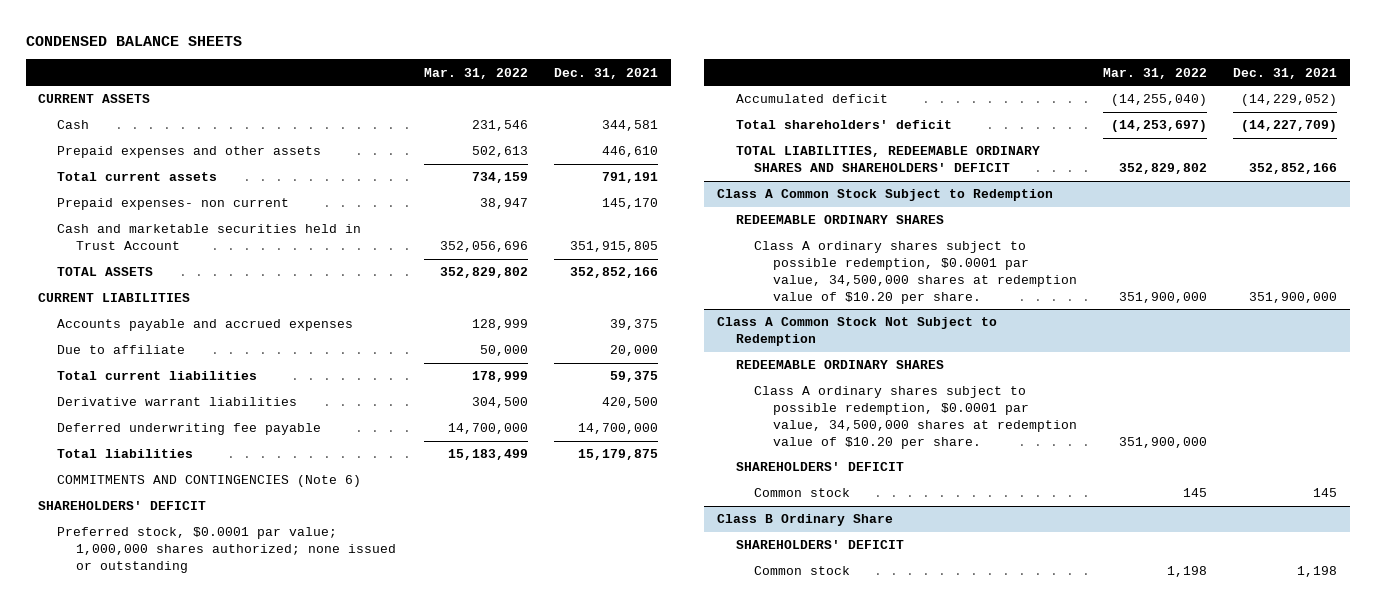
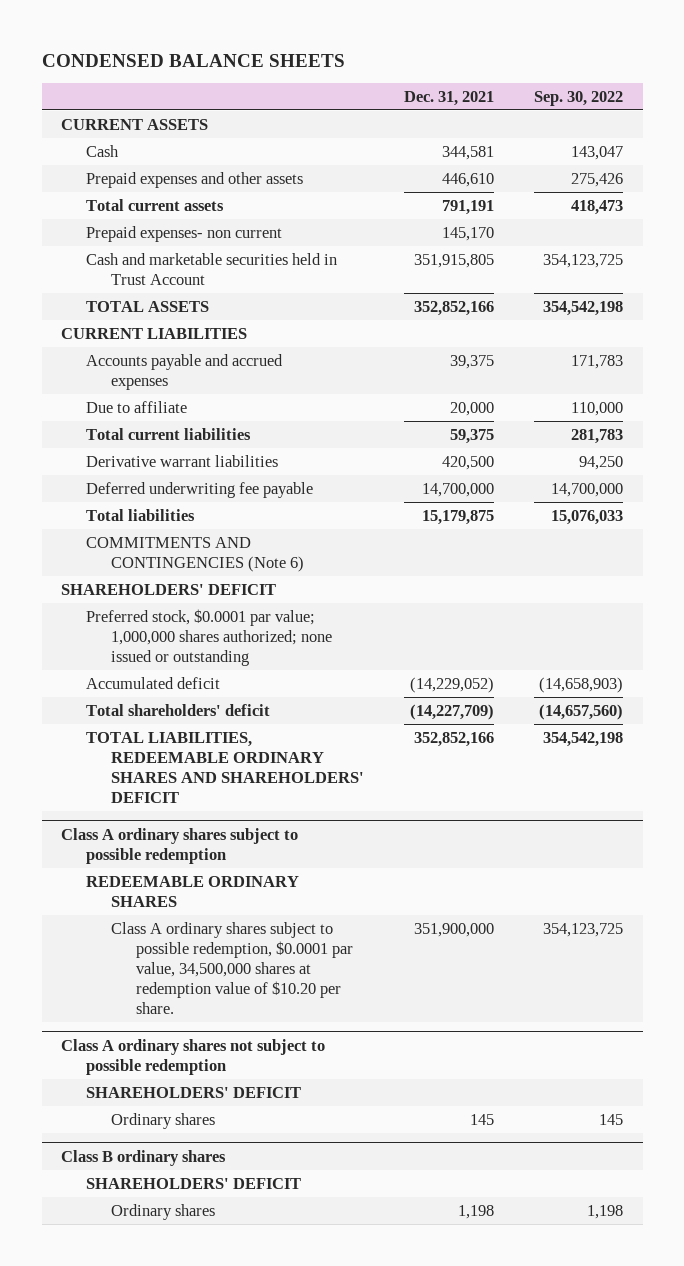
[424,67,529,79] Mar. 31, 2022 -> none
none -> [533,90,623,106] Sep. 30, 2022
[716,189,1053,202] Class A Common Stock Subject to Redemption -> [61,827,299,864] Class A ordinary shares subject to possible redemption
[735,360,944,370] REDEEMABLE ORDINARY SHARES -> none
[754,386,1078,449] Class A ordinary shares subject to possible redemption, $0.0001 par value, 34,500,000 shares at redemption value of $10.20 per share. -> none
[716,317,997,347] Class A Common Stock Not Subject to Redemption -> [61,1038,326,1075] Class A ordinary shares not subject to possible redemption
[754,488,851,498] Common stock -> [111,1112,216,1129] Ordinary shares
[716,514,893,527] Class B Ordinary Share -> [61,1149,227,1166] Class B ordinary shares
[754,566,851,576] Common stock -> [111,1203,216,1220] Ordinary shares

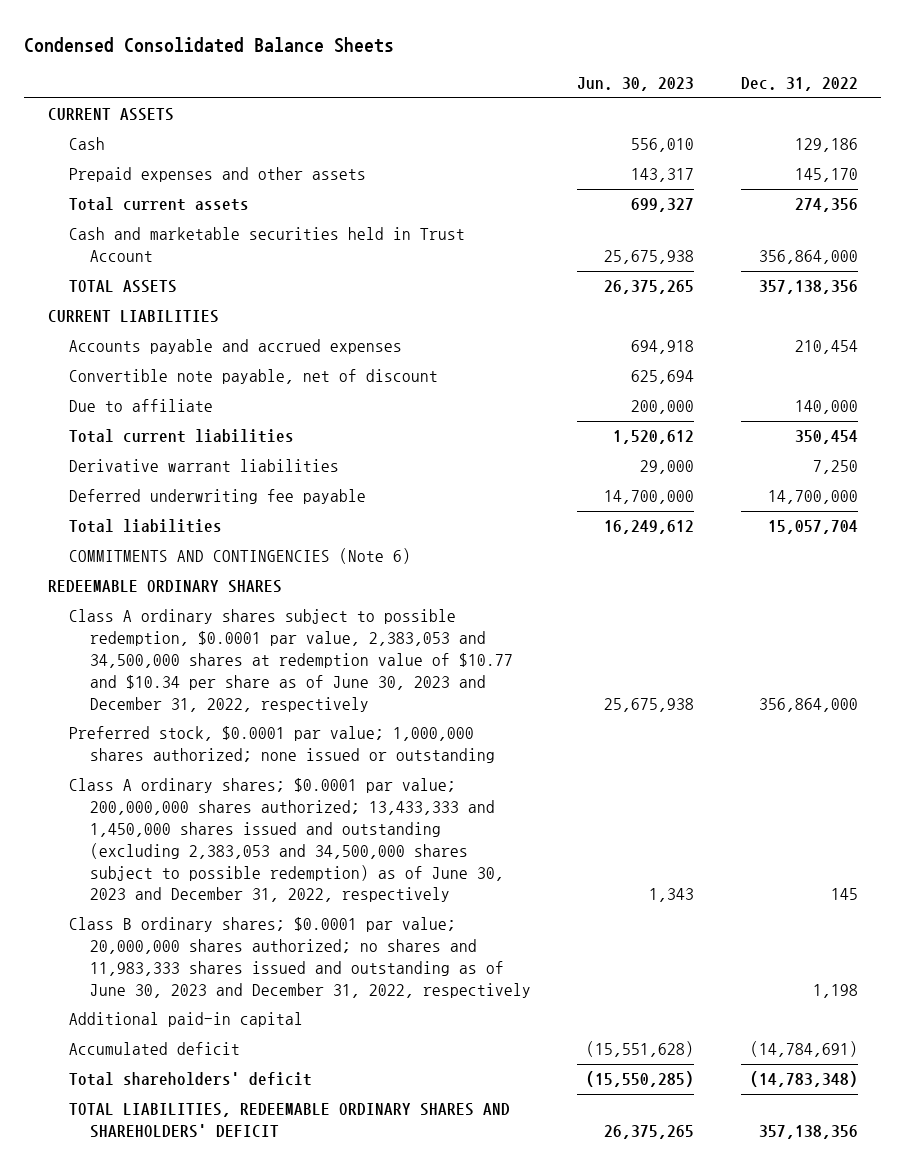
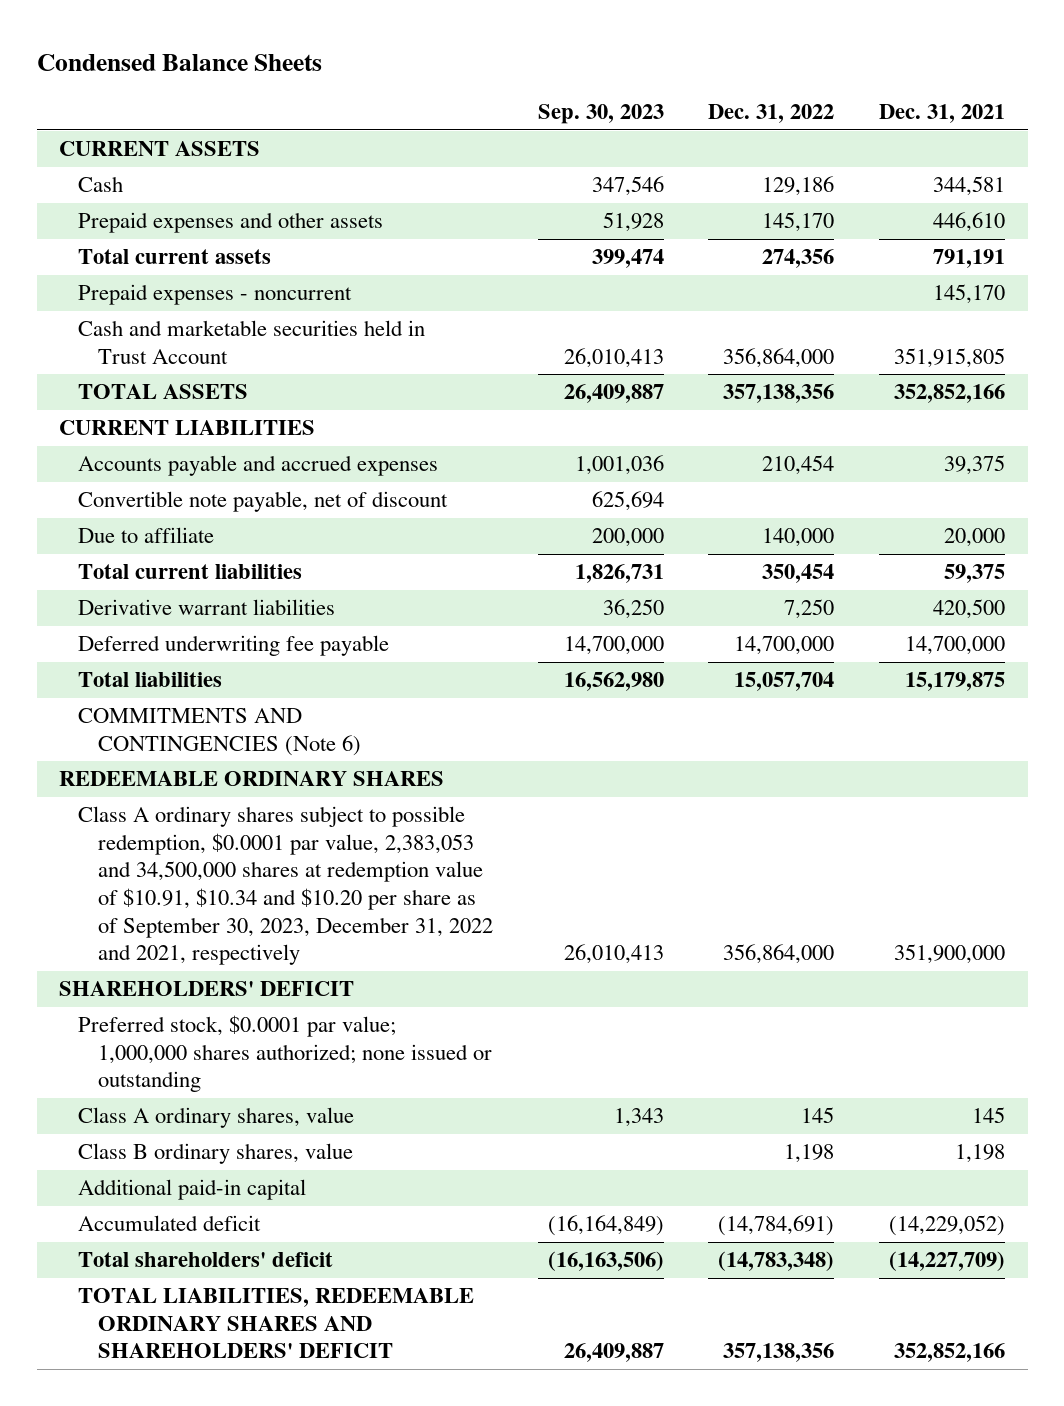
[24,36,395,53] Condensed Consolidated Balance Sheets -> [36,54,322,72] Condensed Balance Sheets
[577,77,695,92] Jun. 30, 2023 -> none
none -> [537,104,664,125] Sep. 30, 2023
none -> [879,104,1006,124] Dec. 31, 2021
none -> [78,284,353,306] Prepaid expenses - noncurrent
[68,609,514,712] Class A ordinary shares subject to possible redemption, $0.0001 par value, 2,383,053 and 34,500,000 shares at redemption value of $10.77 and $10.34 per share as of June 30, 2023 and December 31, 2022, respectively -> [78,806,493,966] Class A ordinary shares subject to possible redemption, $0.0001 par value, 2,383,053 and 34,500,000 shares at redemption value of $10.91, $10.34 and $10.20 per share as of September 30, 2023, December 31, 2022 and 2021, respectively
none -> [59,981,355,997] SHAREHOLDERS' DEFICIT
[68,778,505,903] Class A ordinary shares; $0.0001 par value; 200,000,000 shares authorized; 13,433,333 and 1,450,000 shares issued and outstanding (excluding 2,383,053 and 34,500,000 shares subject to possible redemption) as of June 30, 2023 and December 31, 2022, respectively -> [78,1107,355,1129] Class A ordinary shares, value
[68,917,532,998] Class B ordinary shares; $0.0001 par value; 20,000,000 shares authorized; no shares and 11,983,333 shares issued and outstanding as of June 30, 2023 and December 31, 2022, respectively -> [78,1143,354,1165] Class B ordinary shares, value

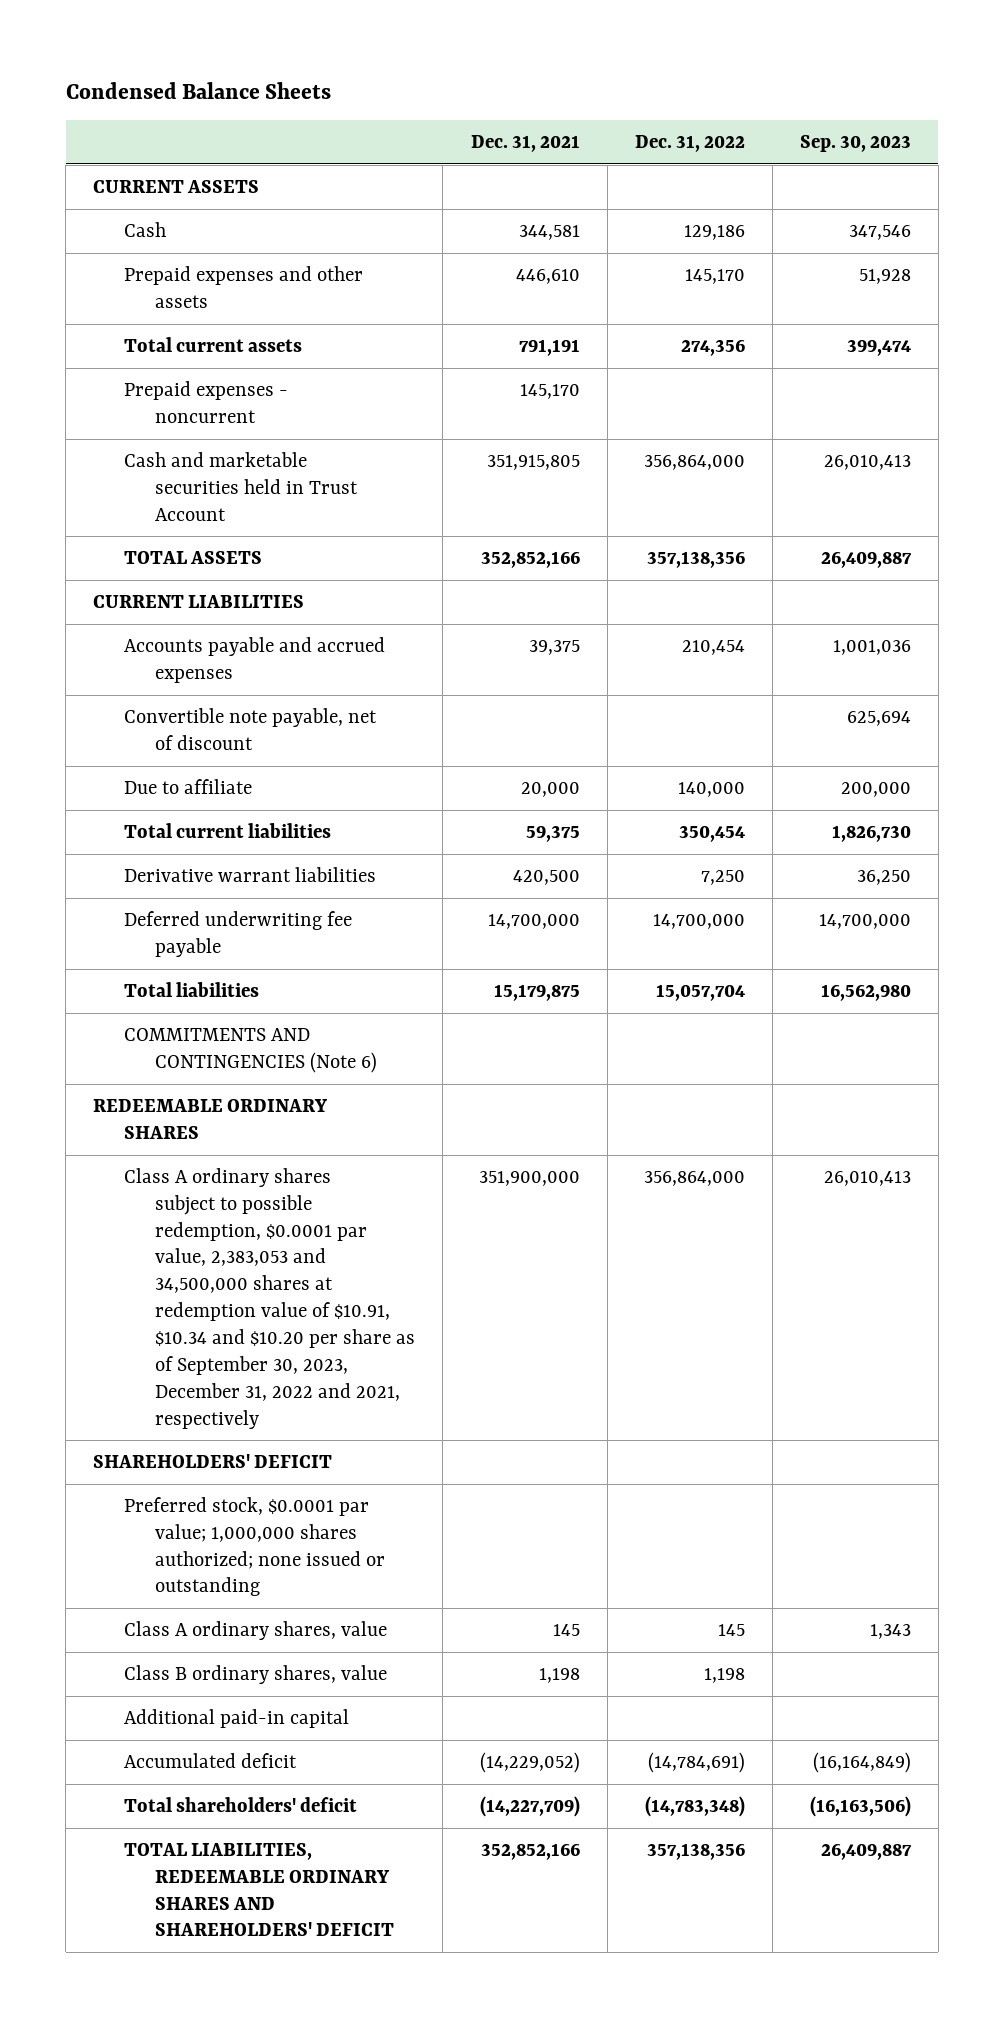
[574,564,664,584] 1,826,731 -> [831,824,911,842] 1,826,730

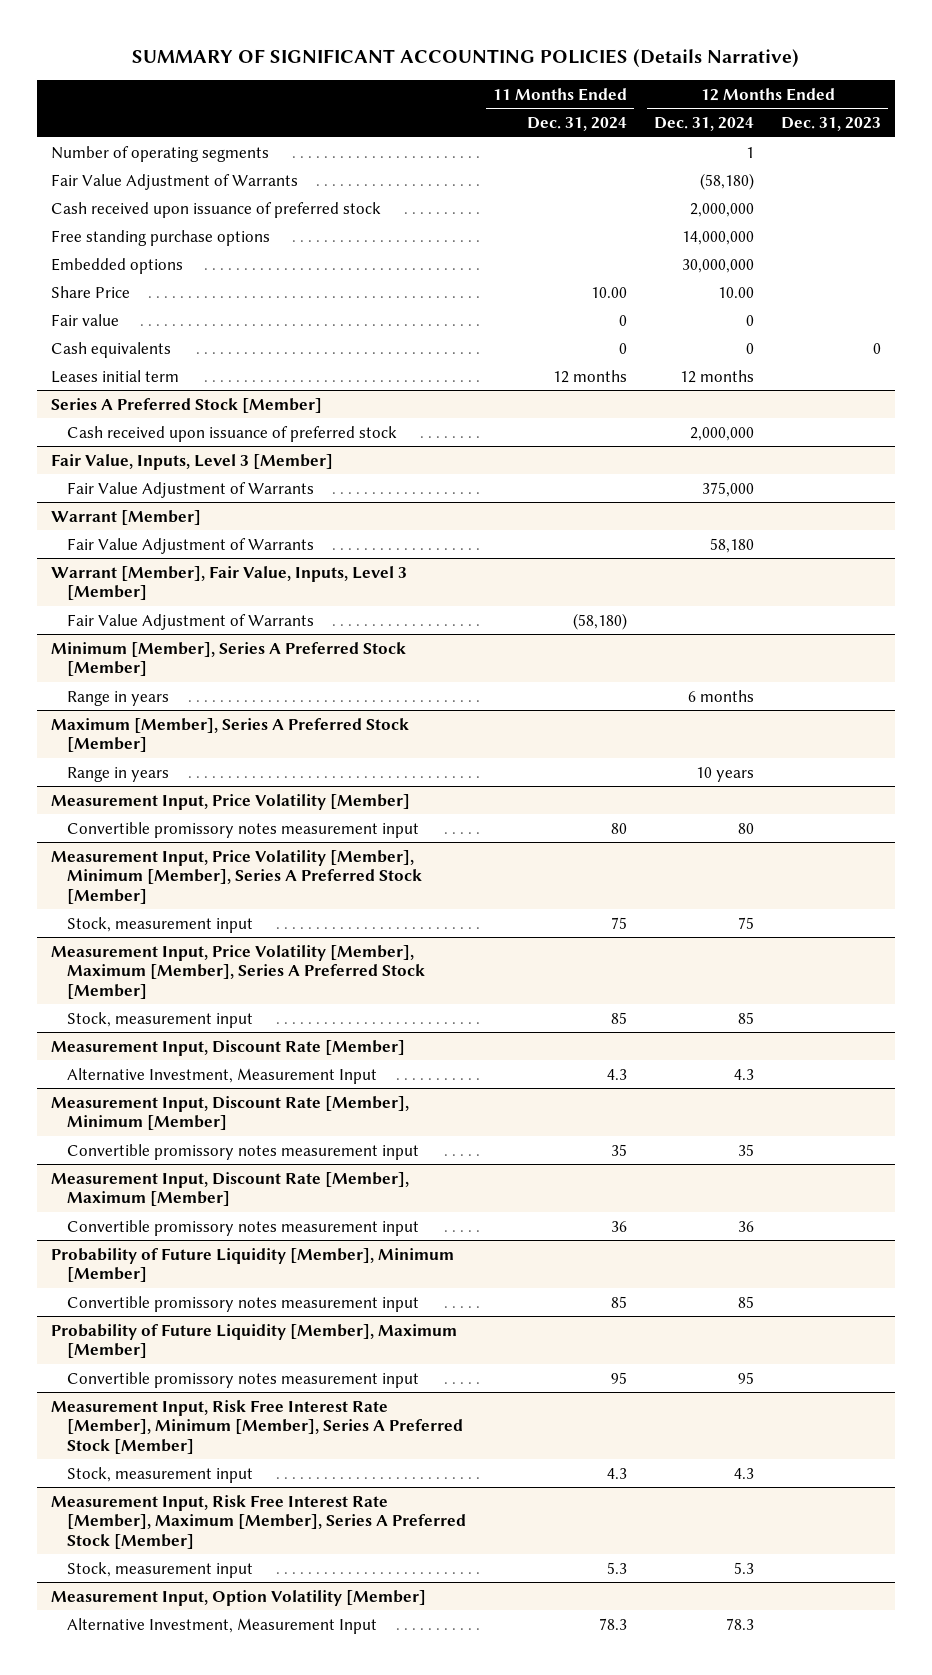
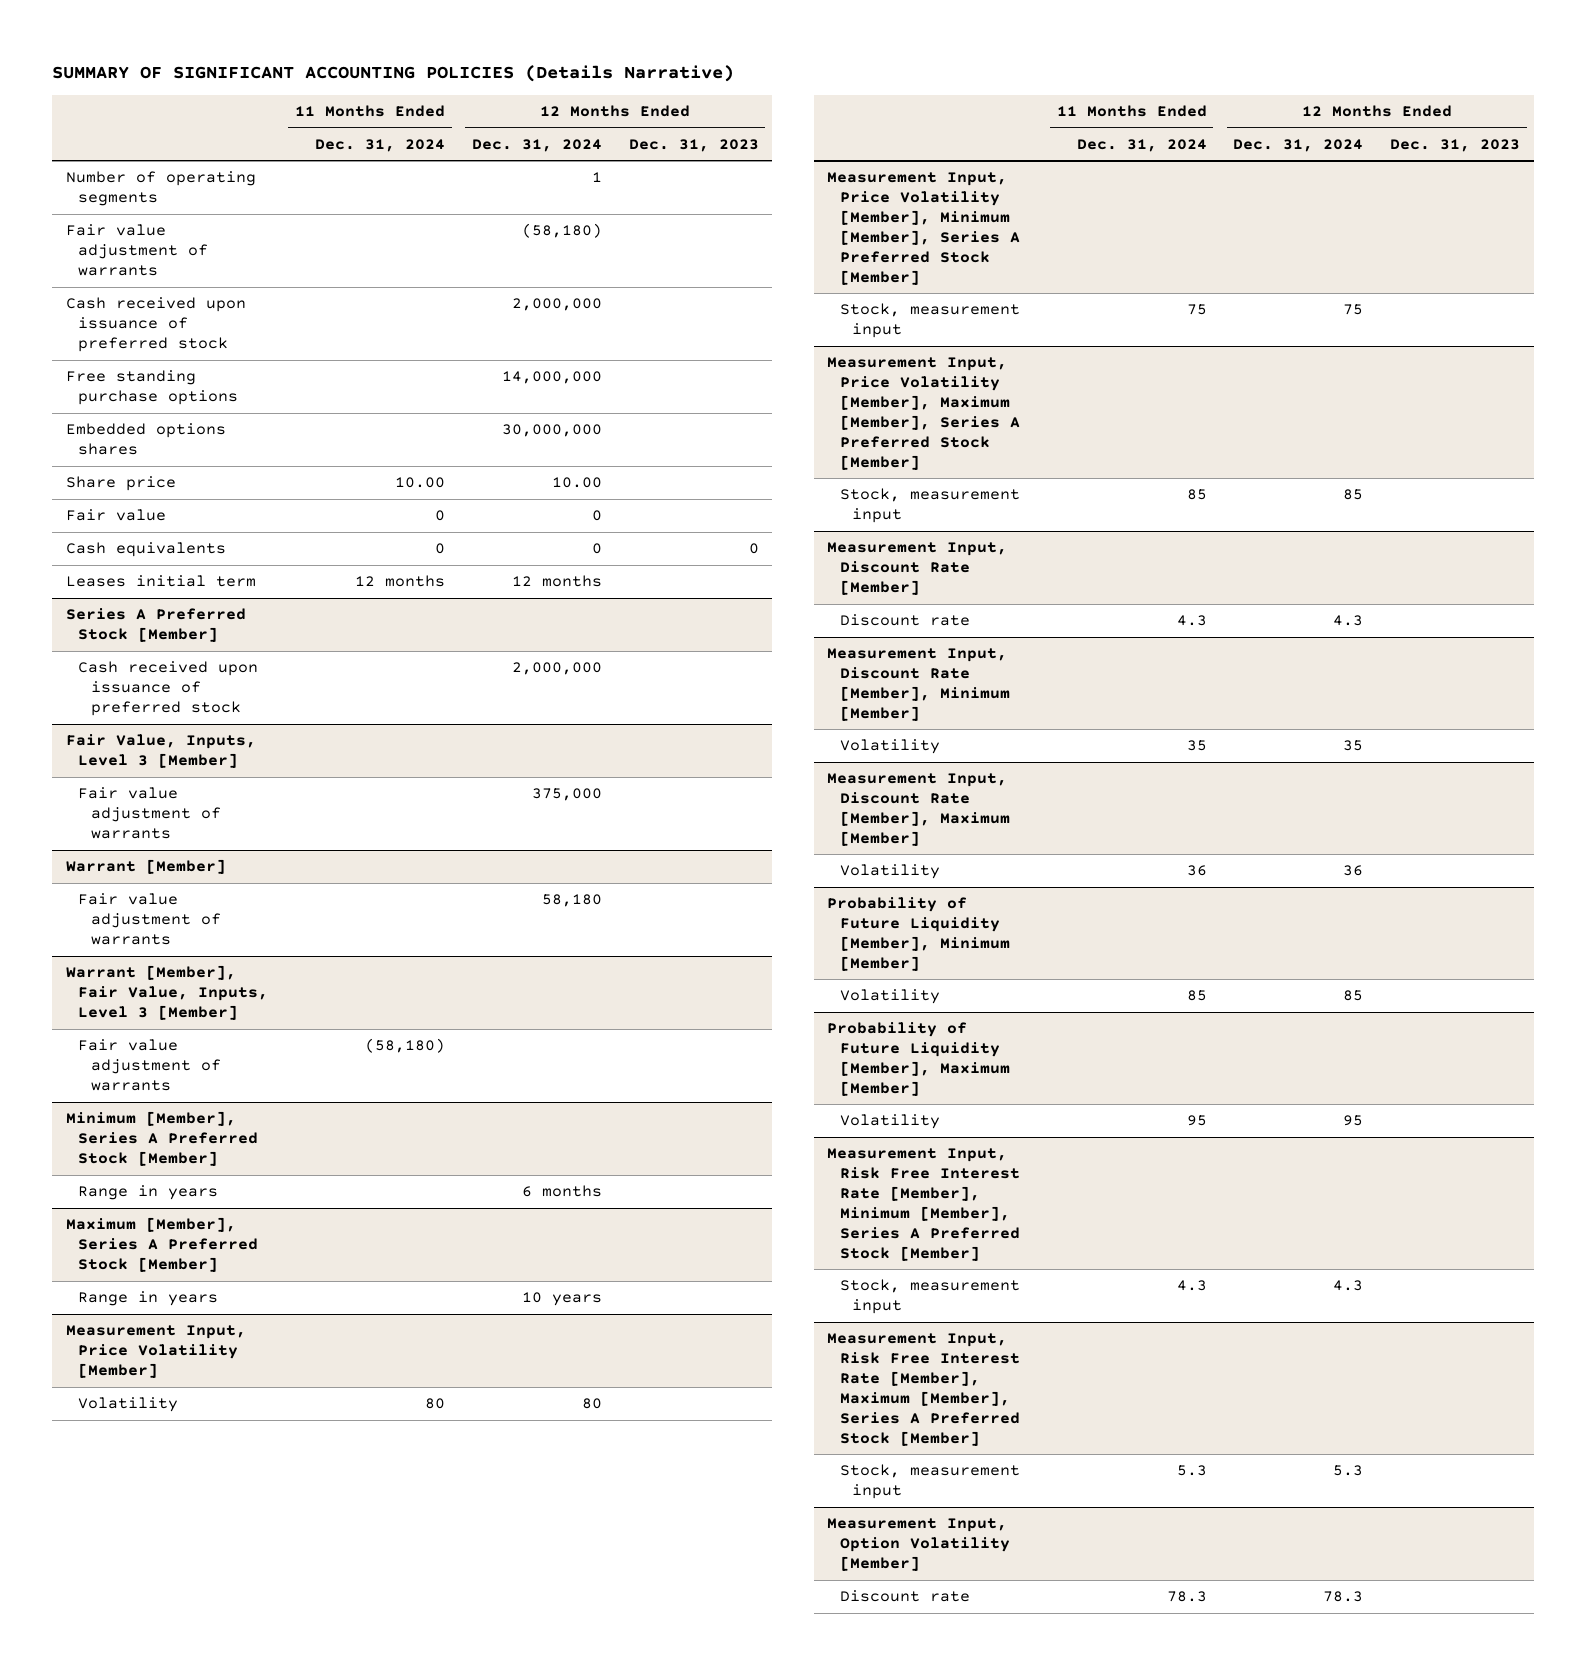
[50,173,298,190] Fair Value Adjustment of Warrants -> [65,224,209,277] Fair value adjustment of warrants
[50,257,183,274] Embedded options -> [65,423,226,456] Embedded options shares
[50,285,130,298] Share Price -> [65,476,176,492] Share price
[67,481,315,498] Fair Value Adjustment of Warrants -> [78,787,221,840] Fair value adjustment of warrants
[67,537,315,554] Fair Value Adjustment of Warrants -> [78,893,221,946] Fair value adjustment of warrants
[67,613,315,630] Fair Value Adjustment of Warrants -> [78,1039,221,1092] Fair value adjustment of warrants
[67,821,420,838] Convertible promissory notes measurement input -> [78,1397,179,1413] Volatility
[67,1067,378,1084] Alternative Investment, Measurement Input -> [839,614,970,627] Discount rate
[67,1143,420,1160] Convertible promissory notes measurement input -> [839,739,940,755] Volatility
[67,1219,420,1236] Convertible promissory notes measurement input -> [839,864,940,880] Volatility
[67,1295,420,1312] Convertible promissory notes measurement input -> [839,989,940,1005] Volatility
[67,1371,420,1388] Convertible promissory notes measurement input -> [839,1114,940,1130] Volatility
[67,1617,378,1634] Alternative Investment, Measurement Input -> [839,1590,970,1603] Discount rate

